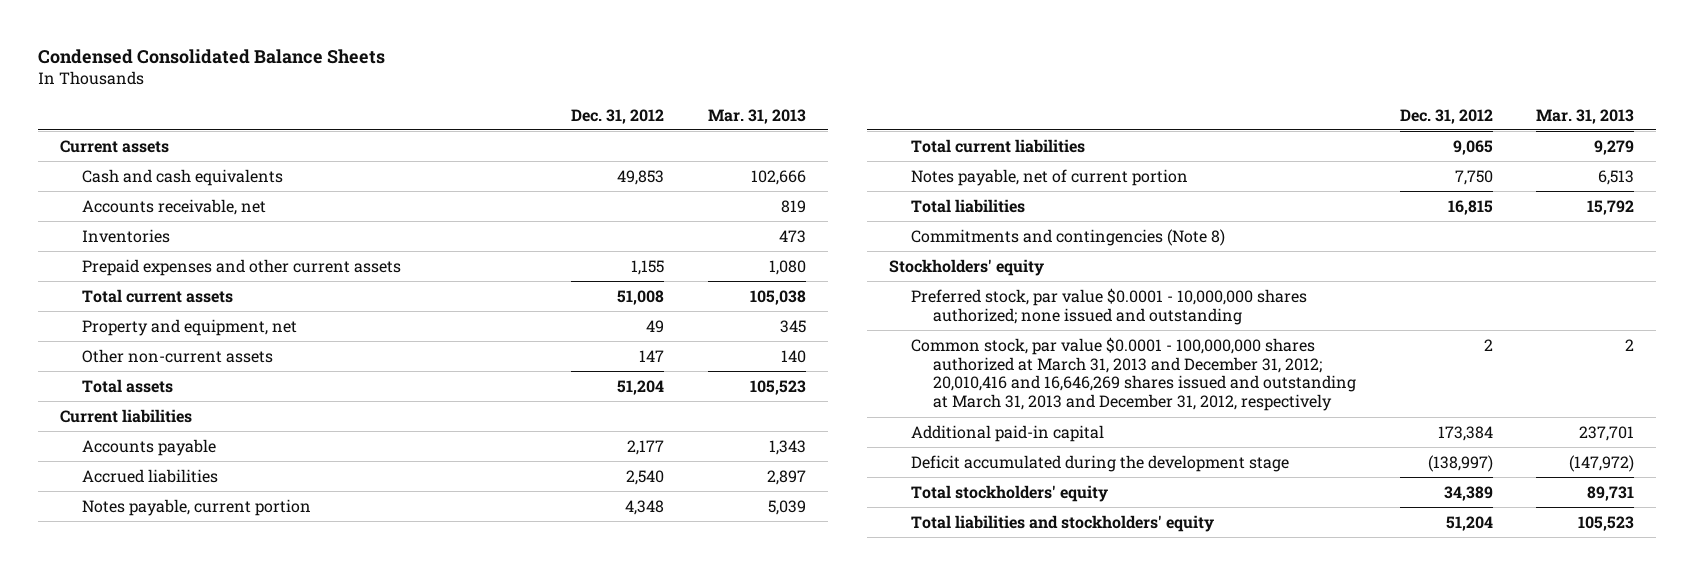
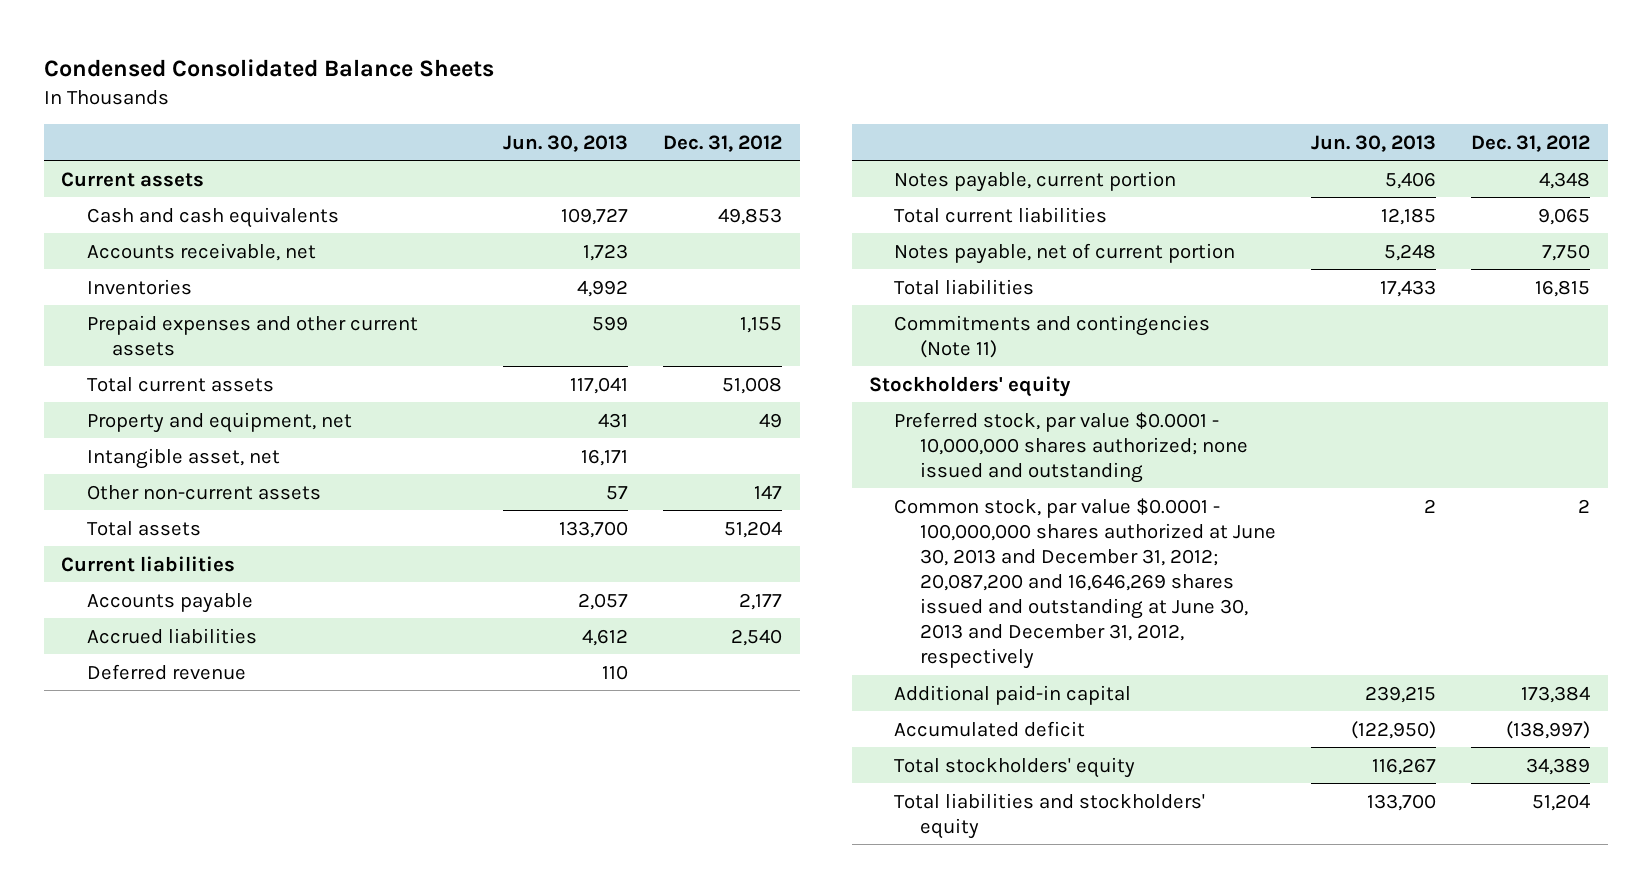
[707,108,806,124] Mar. 31, 2013 -> none
none -> [503,134,629,152] Jun. 30, 2013
none -> [86,447,280,469] Intangible asset, net
none -> [86,663,246,680] Deferred revenue
[911,228,1226,246] Commitments and contingencies (Note 8) -> [894,314,1211,358] Commitments and contingencies (Note 11)
[911,336,1357,412] Common stock, par value $0.0001 - 100,000,000 shares authorized at March 31, 2013 and December 31, 2012; 20,010,416 and 16,646,269 shares issued and outstanding at March 31, 2013 and December 31, 2012, respectively -> [894,497,1276,670] Common stock, par value $0.0001 - 100,000,000 shares authorized at June 30, 2013 and December 31, 2012; 20,087,200 and 16,646,269 shares issued and outstanding at June 30, 2013 and December 31, 2012, respectively
[911,454,1290,472] Deficit accumulated during the development stage -> [894,720,1086,737] Accumulated deficit

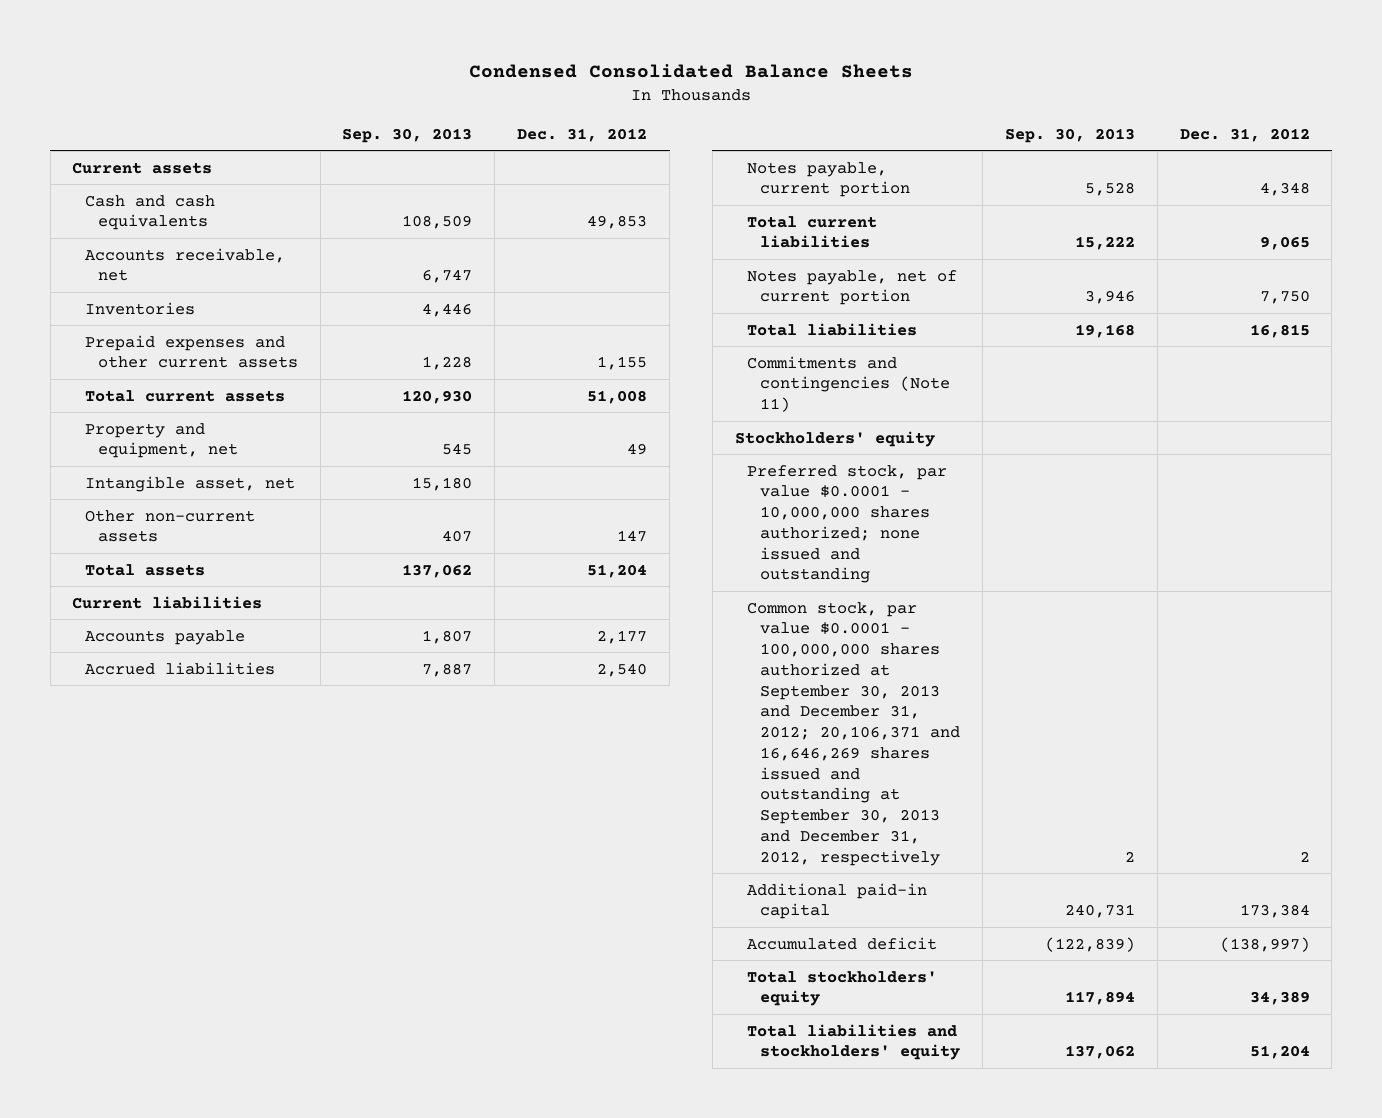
[503,134,629,152] Jun. 30, 2013 -> none
none -> [342,127,473,143] Sep. 30, 2013
[86,663,246,680] Deferred revenue -> none
[894,497,1276,670] Common stock, par value $0.0001 - 100,000,000 shares authorized at June 30, 2013 and December 31, 2012; 20,087,200 and 16,646,269 shares issued and outstanding at June 30, 2013 and December 31, 2012, respectively -> [747,601,961,866] Common stock, par value $0.0001 - 100,000,000 shares authorized at September 30, 2013 and December 31, 2012; 20,106,371 and 16,646,269 shares issued and outstanding at September 30, 2013 and December 31, 2012, respectively

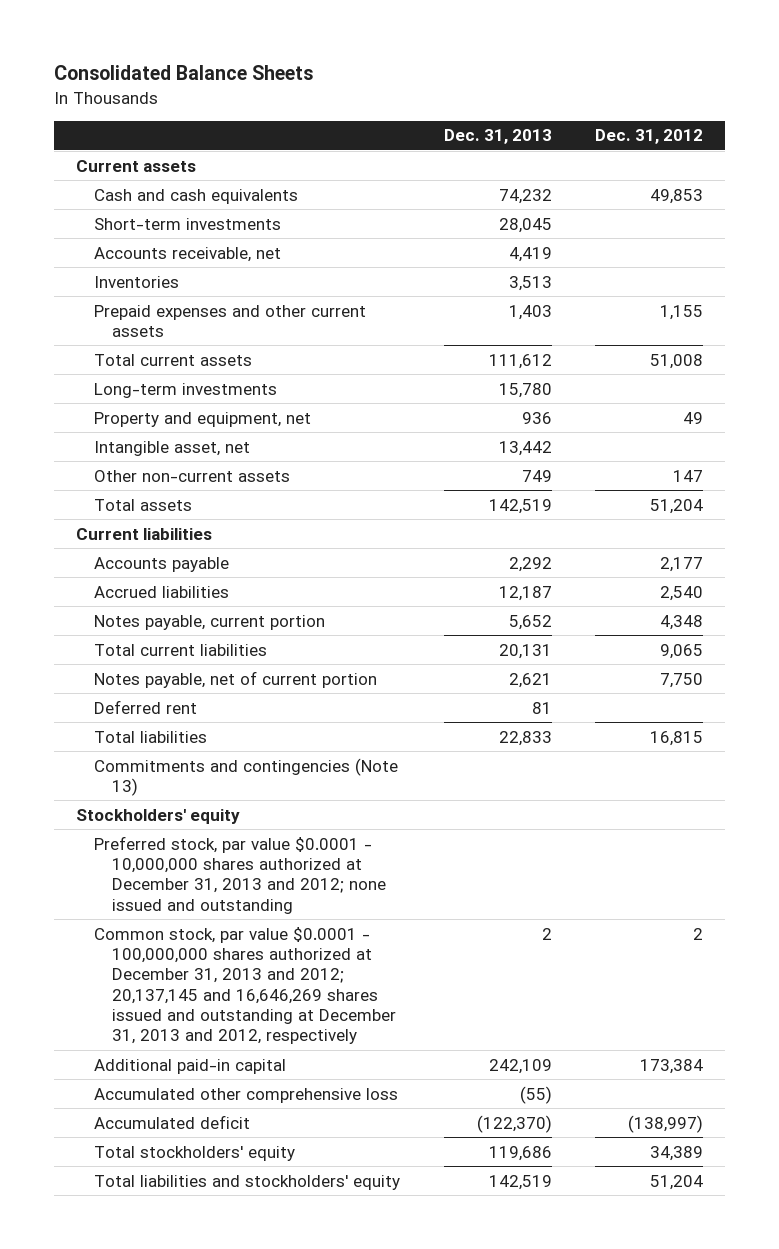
[469,63,914,78] Condensed Consolidated Balance Sheets -> [53,65,313,81] Consolidated Balance Sheets
[342,127,473,143] Sep. 30, 2013 -> none
none -> [443,129,552,145] Dec. 31, 2013
none -> [93,217,281,230] Short-term investments
none -> [93,382,277,398] Long-term investments
none -> [93,699,197,714] Deferred rent
[747,355,951,413] Commitments and contingencies (Note 11) -> [93,757,398,796] Commitments and contingencies (Note 13)
[747,464,948,584] Preferred stock, par value $0.0001 - 10,000,000 shares authorized; none issued and outstanding -> [93,835,386,914] Preferred stock, par value $0.0001 - 10,000,000 shares authorized at December 31, 2013 and 2012; none issued and outstanding
[747,601,961,866] Common stock, par value $0.0001 - 100,000,000 shares authorized at September 30, 2013 and December 31, 2012; 20,106,371 and 16,646,269 shares issued and outstanding at September 30, 2013 and December 31, 2012, respectively -> [93,926,396,1045] Common stock, par value $0.0001 - 100,000,000 shares authorized at December 31, 2013 and 2012; 20,137,145 and 16,646,269 shares issued and outstanding at December 31, 2013 and 2012, respectively
none -> [93,1087,398,1103] Accumulated other comprehensive loss

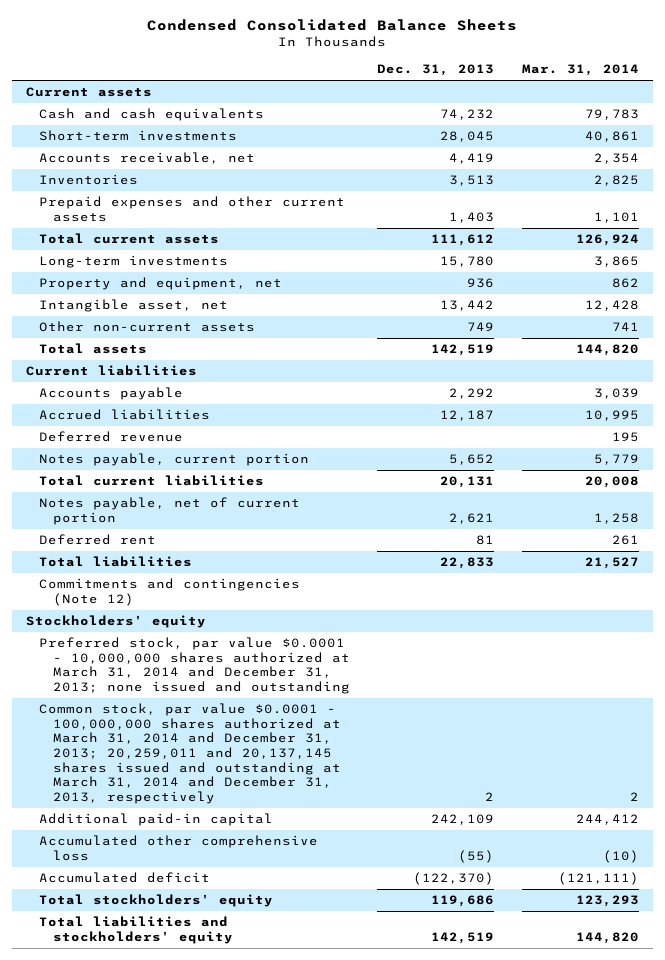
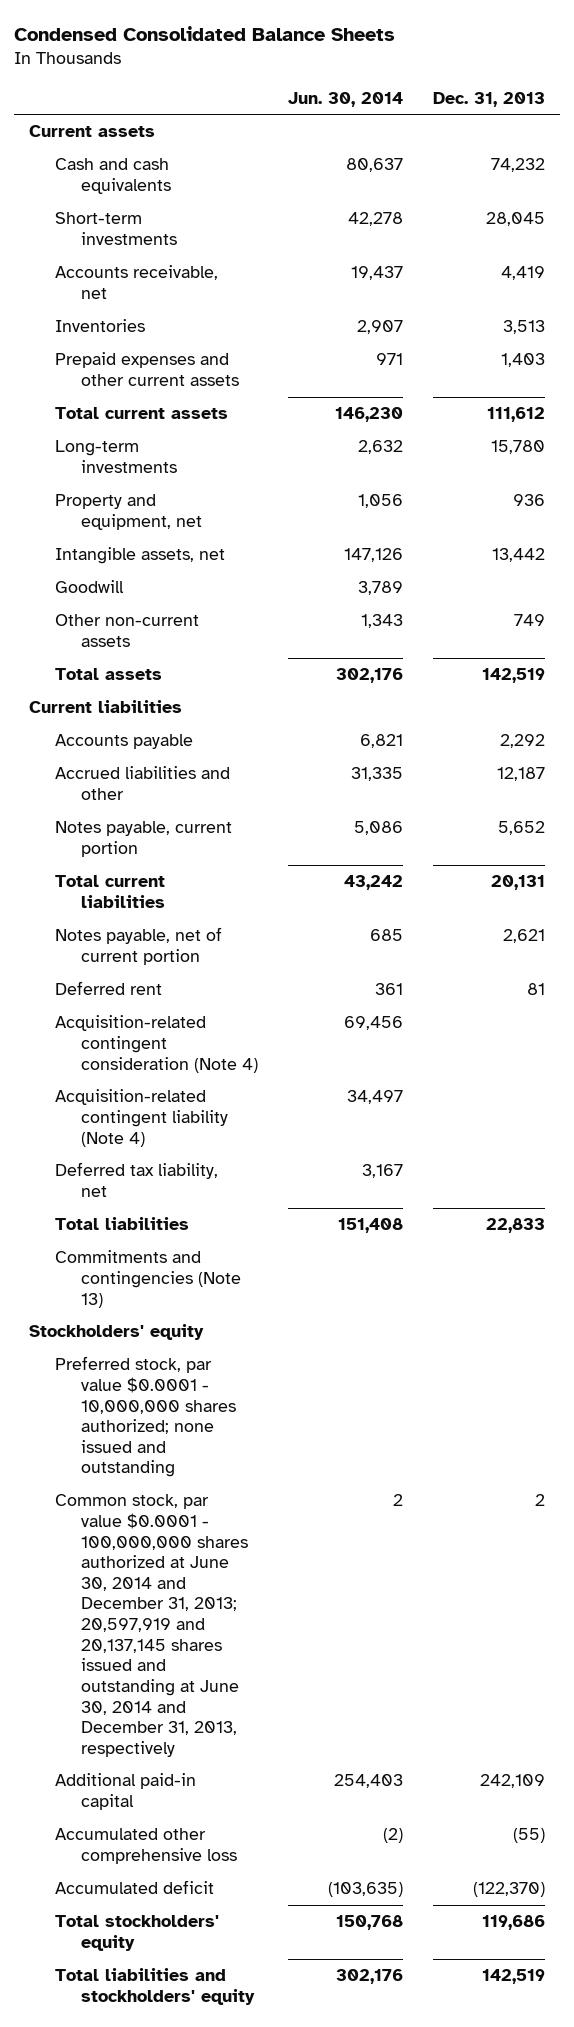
[522,64,640,77] Mar. 31, 2014 -> none
none -> [288,91,404,107] Jun. 30, 2014
[39,299,229,313] Intangible asset, net -> [55,547,226,565] Intangible assets, net
none -> [55,580,125,594] Goodwill
[39,431,184,443] Deferred revenue -> none
[39,409,211,421] Accrued liabilities -> [55,766,231,801] Accrued liabilities and other
none -> [55,1015,259,1073] Acquisition-related contingent consideration (Note 4)
none -> [55,1089,229,1147] Acquisition-related contingent liability (Note 4)
none -> [55,1162,219,1198] Deferred tax liability, net
[39,578,301,606] Commitments and contingencies (Note 12) -> [55,1250,242,1308] Commitments and contingencies (Note 13)
[39,637,350,694] Preferred stock, par value $0.0001 - 10,000,000 shares authorized at March 31, 2014 and December 31, 2013; none issued and outstanding -> [55,1356,237,1478] Preferred stock, par value $0.0001 - 10,000,000 shares authorized; none issued and outstanding
[39,703,341,804] Common stock, par value $0.0001 - 100,000,000 shares authorized at March 31, 2014 and December 31, 2013; 20,259,011 and 20,137,145 shares issued and outstanding at March 31, 2014 and December 31, 2013, respectively -> [55,1494,249,1757] Common stock, par value $0.0001 - 100,000,000 shares authorized at June 30, 2014 and December 31, 2013; 20,597,919 and 20,137,145 shares issued and outstanding at June 30, 2014 and December 31, 2013, respectively

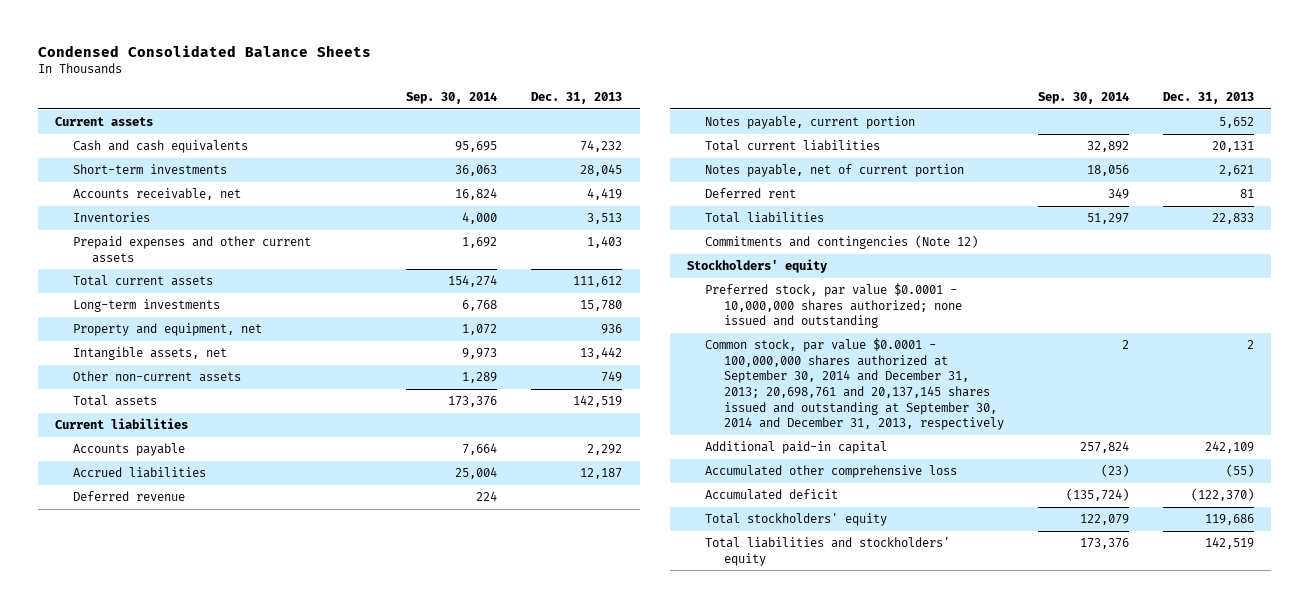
[288,91,404,107] Jun. 30, 2014 -> none
none -> [406,92,498,105] Sep. 30, 2014
[55,580,125,594] Goodwill -> none
[55,766,231,801] Accrued liabilities and other -> [73,467,207,479] Accrued liabilities
none -> [73,491,186,502] Deferred revenue
[55,1015,259,1073] Acquisition-related contingent consideration (Note 4) -> none
[55,1089,229,1147] Acquisition-related contingent liability (Note 4) -> none
[55,1162,219,1198] Deferred tax liability, net -> none
[55,1250,242,1308] Commitments and contingencies (Note 13) -> [705,235,979,250] Commitments and contingencies (Note 12)
[55,1494,249,1757] Common stock, par value $0.0001 - 100,000,000 shares authorized at June 30, 2014 and December 31, 2013; 20,597,919 and 20,137,145 shares issued and outstanding at June 30, 2014 and December 31, 2013, respectively -> [705,338,1004,431] Common stock, par value $0.0001 - 100,000,000 shares authorized at September 30, 2014 and December 31, 2013; 20,698,761 and 20,137,145 shares issued and outstanding at September 30, 2014 and December 31, 2013, respectively

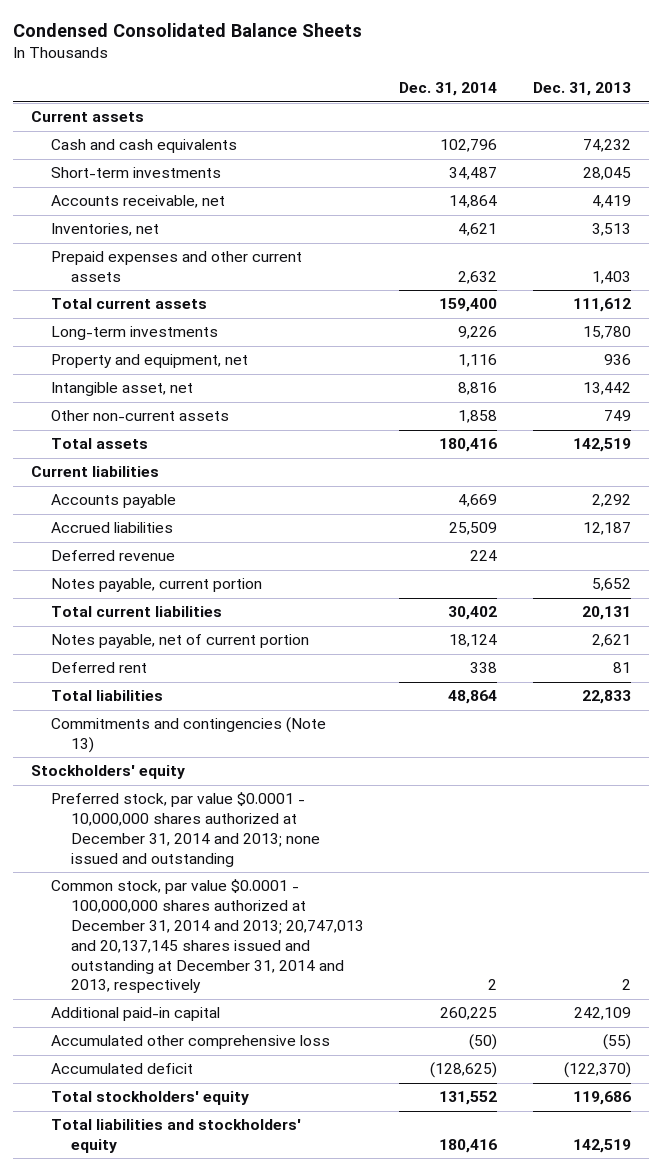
[406,92,498,105] Sep. 30, 2014 -> none
none -> [399,82,498,97] Dec. 31, 2014
[73,212,151,223] Inventories -> [50,223,159,237] Inventories, net
[73,347,228,361] Intangible assets, net -> [50,382,193,397] Intangible asset, net
[705,235,979,250] Commitments and contingencies (Note 12) -> [50,717,326,754] Commitments and contingencies (Note 13)
[705,283,962,329] Preferred stock, par value $0.0001 - 10,000,000 shares authorized; none issued and outstanding -> [50,792,320,867] Preferred stock, par value $0.0001 - 10,000,000 shares authorized at December 31, 2014 and 2013; none issued and outstanding
[705,338,1004,431] Common stock, par value $0.0001 - 100,000,000 shares authorized at September 30, 2014 and December 31, 2013; 20,698,761 and 20,137,145 shares issued and outstanding at September 30, 2014 and December 31, 2013, respectively -> [50,879,364,994] Common stock, par value $0.0001 - 100,000,000 shares authorized at December 31, 2014 and 2013; 20,747,013 and 20,137,145 shares issued and outstanding at December 31, 2014 and 2013, respectively

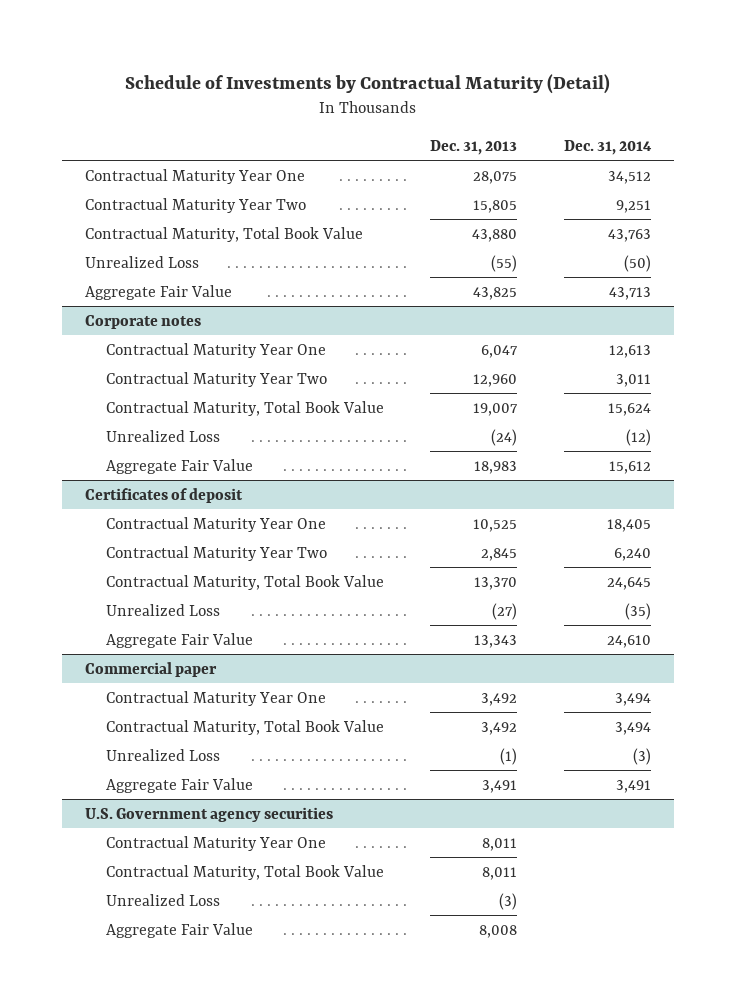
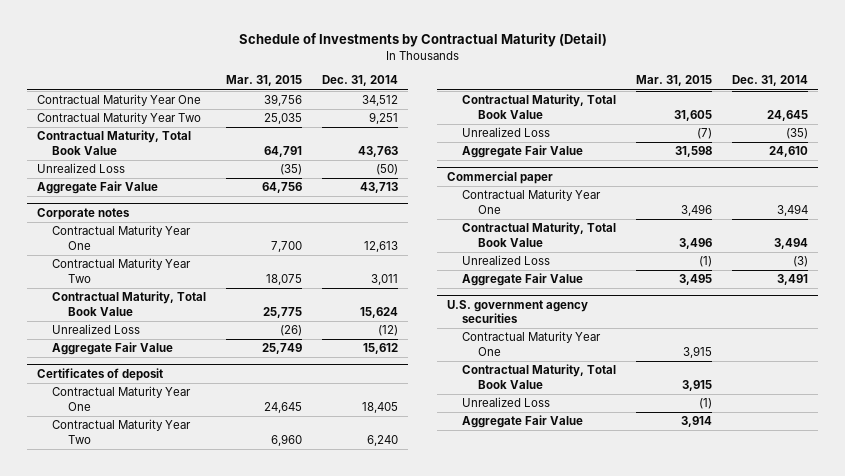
[430,139,518,155] Dec. 31, 2013 -> none
none -> [226,75,303,87] Mar. 31, 2015
[85,806,334,822] U.S. Government agency securities -> [446,299,588,324] U.S. government agency securities

